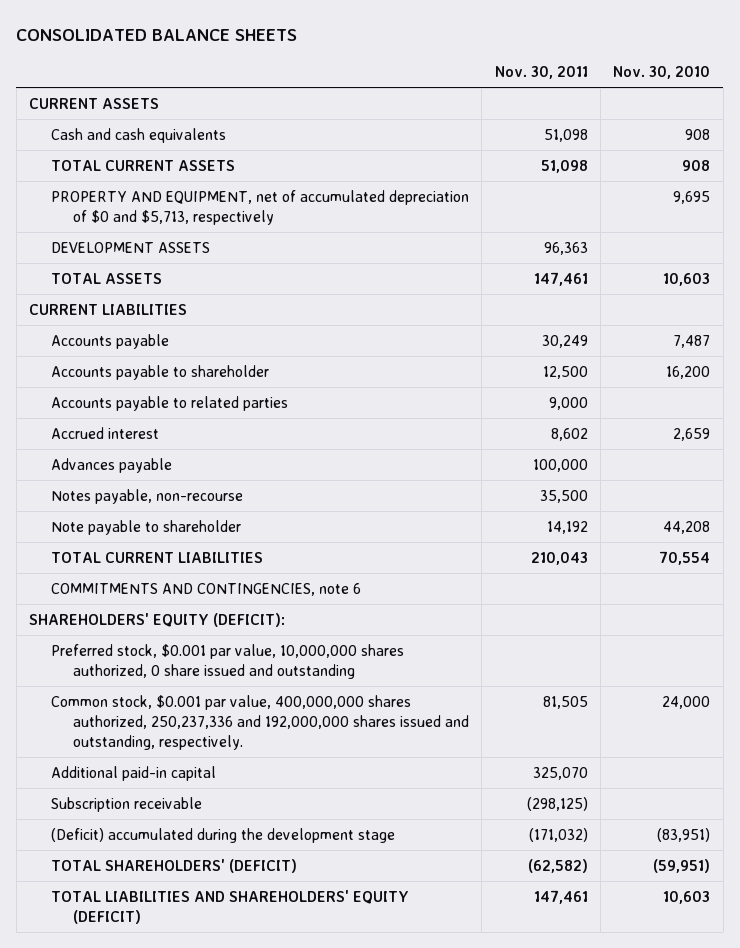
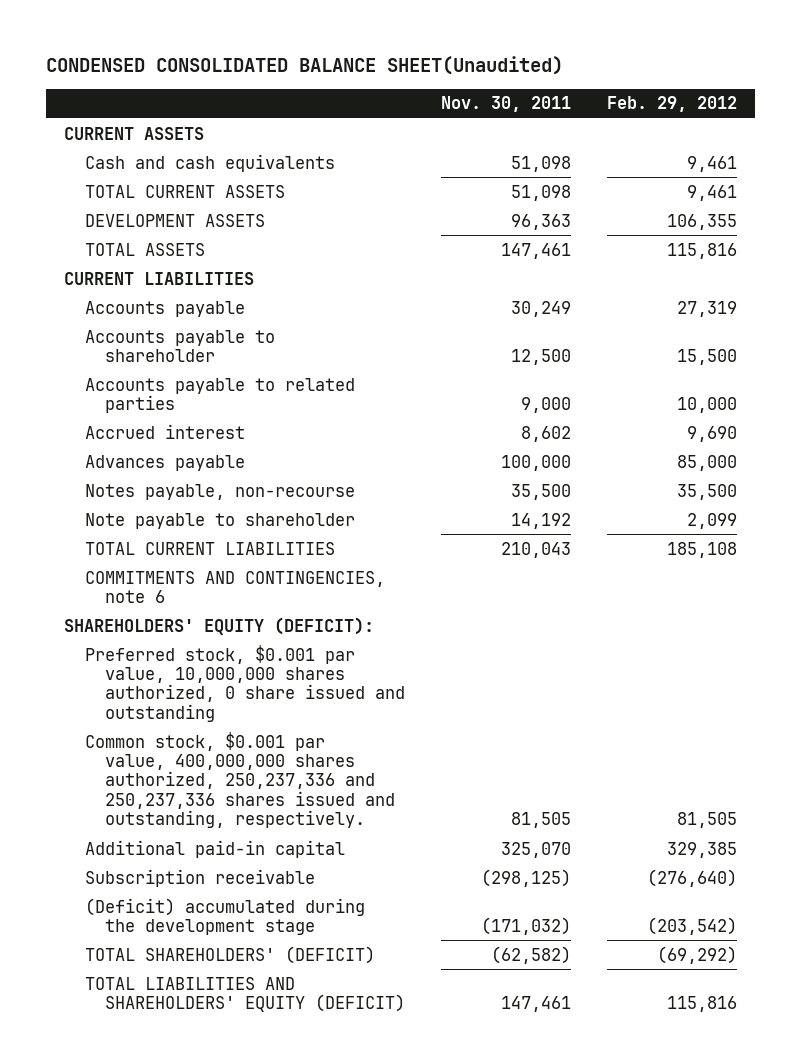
[16,28,298,41] CONSOLIDATED BALANCE SHEETS -> [46,56,564,76] CONDENSED CONSOLIDATED BALANCE SHEET(Unaudited)
[613,65,711,79] Nov. 30, 2010 -> none
none -> [607,96,738,113] Feb. 29, 2012
[50,189,469,225] PROPERTY AND EQUIPMENT, net of accumulated depreciation of $0 and $5,713, respectively -> none
[50,694,469,750] Common stock, $0.001 par value, 400,000,000 shares authorized, 250,237,336 and 192,000,000 shares issued and outstanding, respectively. -> [84,731,396,829] Common stock, $0.001 par value, 400,000,000 shares authorized, 250,237,336 and 250,237,336 shares issued and outstanding, respectively.

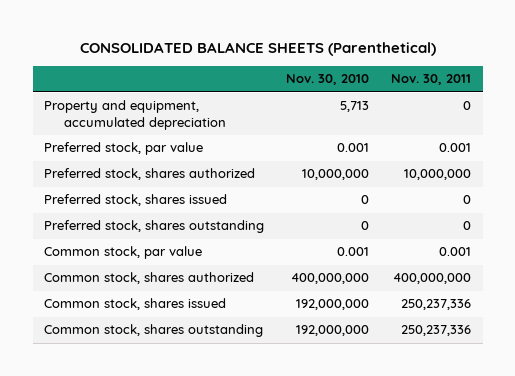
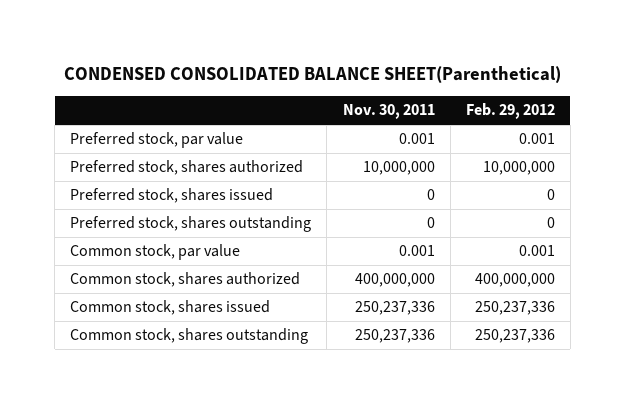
[79,41,436,56] CONSOLIDATED BALANCE SHEETS (Parenthetical) -> [63,65,561,83] CONDENSED CONSOLIDATED BALANCE SHEET(Parenthetical)
[286,74,370,86] Nov. 30, 2010 -> none
none -> [465,103,555,120] Feb. 29, 2012
[43,100,227,130] Property and equipment, accumulated depreciation -> none

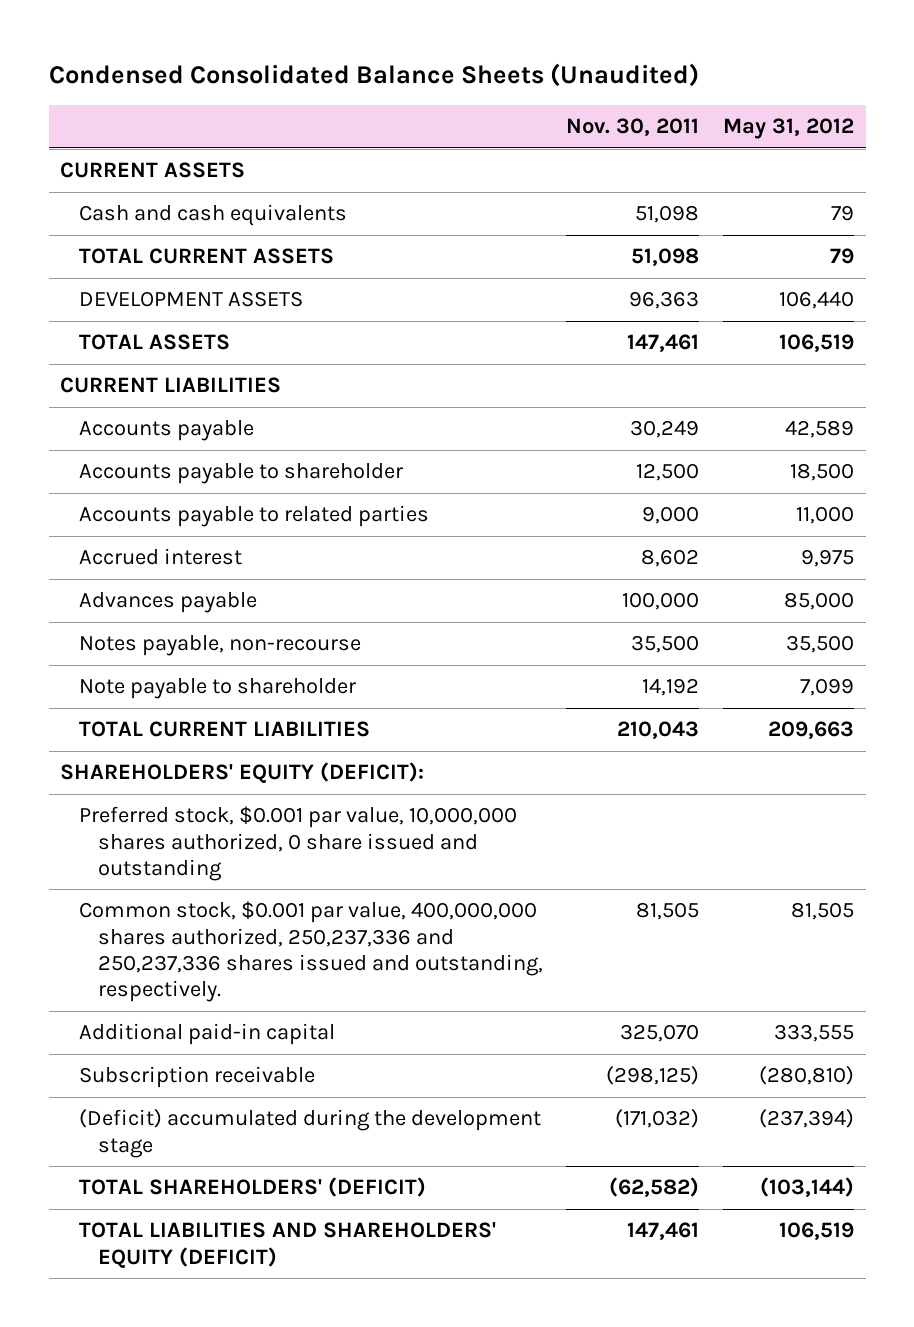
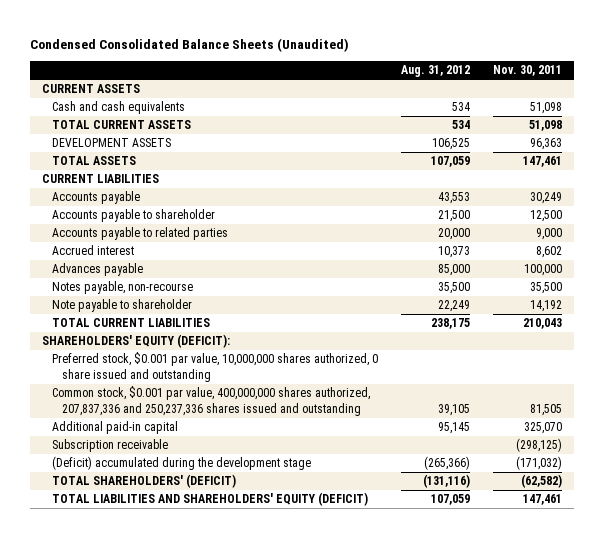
[722,118,854,140] May 31, 2012 -> none
none -> [401,65,471,78] Aug. 31, 2012
[79,901,543,1003] Common stock, $0.001 par value, 400,000,000 shares authorized, 250,237,336 and 250,237,336 shares issued and outstanding, respectively. -> [51,386,370,416] Common stock, $0.001 par value, 400,000,000 shares authorized, 207,837,336 and 250,237,336 shares issued and outstanding

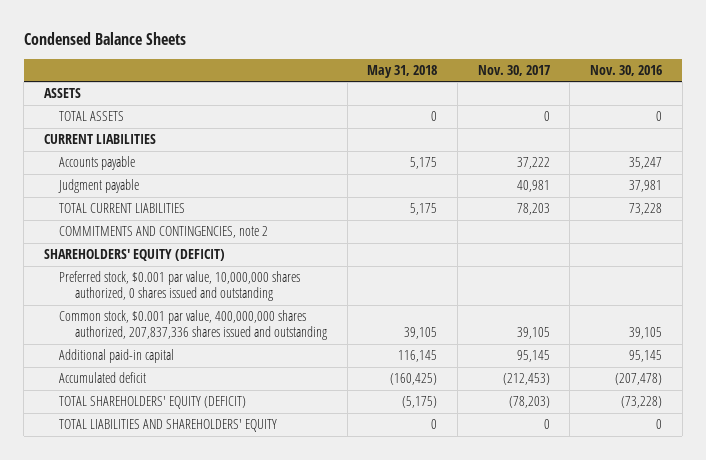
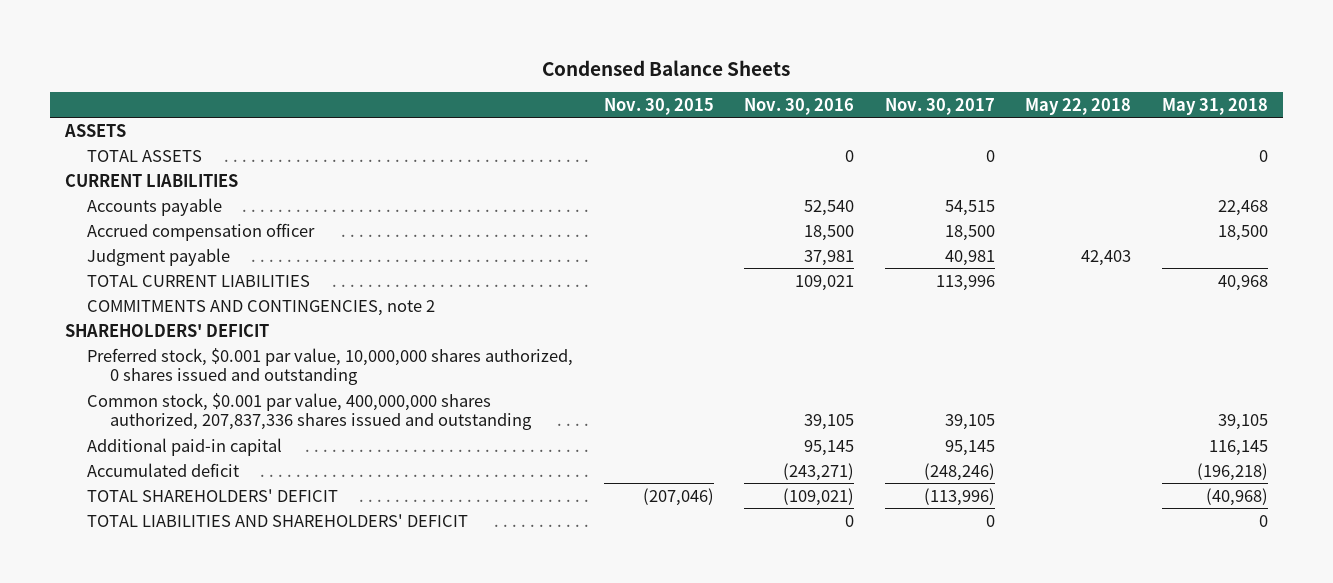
none -> [603,98,714,116] Nov. 30, 2015
none -> [1025,98,1132,116] May 22, 2018
[410,157,438,170] 5,175 -> [1217,199,1268,216] 22,468
[516,157,550,170] 37,222 -> [944,199,995,216] 54,515
[629,157,663,170] 35,247 -> [804,199,855,216] 52,540
none -> [87,222,316,241] Accrued compensation officer
[410,203,438,216] 5,175 -> [1217,274,1268,291] 40,968
[516,203,550,216] 78,203 -> [935,274,995,291] 113,996
[629,203,663,216] 73,228 -> [795,274,855,291] 109,021
[44,249,226,262] SHAREHOLDERS' EQUITY (DEFICIT) -> [65,323,270,337] SHAREHOLDERS' DEFICIT
[390,373,438,386] (160,425) -> [1196,462,1268,481] (196,218)
[502,373,550,386] (212,453) -> [923,462,995,481] (248,246)
[615,373,663,386] (207,478) -> [783,462,855,481] (243,271)
[59,396,247,410] TOTAL SHAREHOLDERS' EQUITY (DEFICIT) -> [87,488,339,502] TOTAL SHAREHOLDERS' DEFICIT
[402,396,438,409] (5,175) -> [1205,487,1268,506] (40,968)
[508,396,550,409] (78,203) -> [923,487,995,506] (113,996)
[621,396,663,409] (73,228) -> [783,487,855,506] (109,021)
[59,419,278,433] TOTAL LIABILITIES AND SHAREHOLDERS' EQUITY -> [87,513,469,527] TOTAL LIABILITIES AND SHAREHOLDERS' DEFICIT

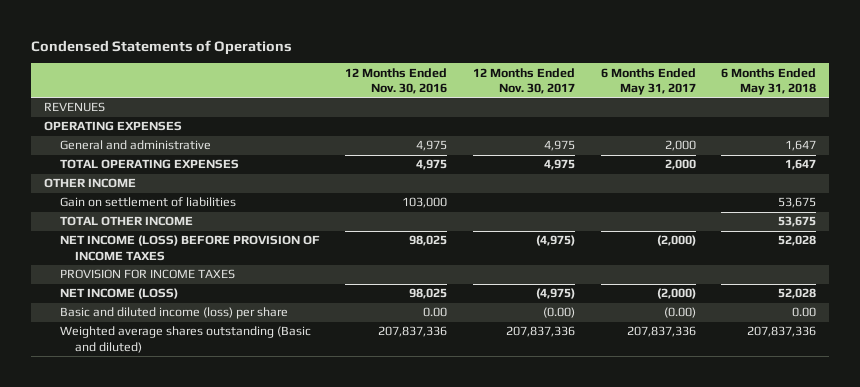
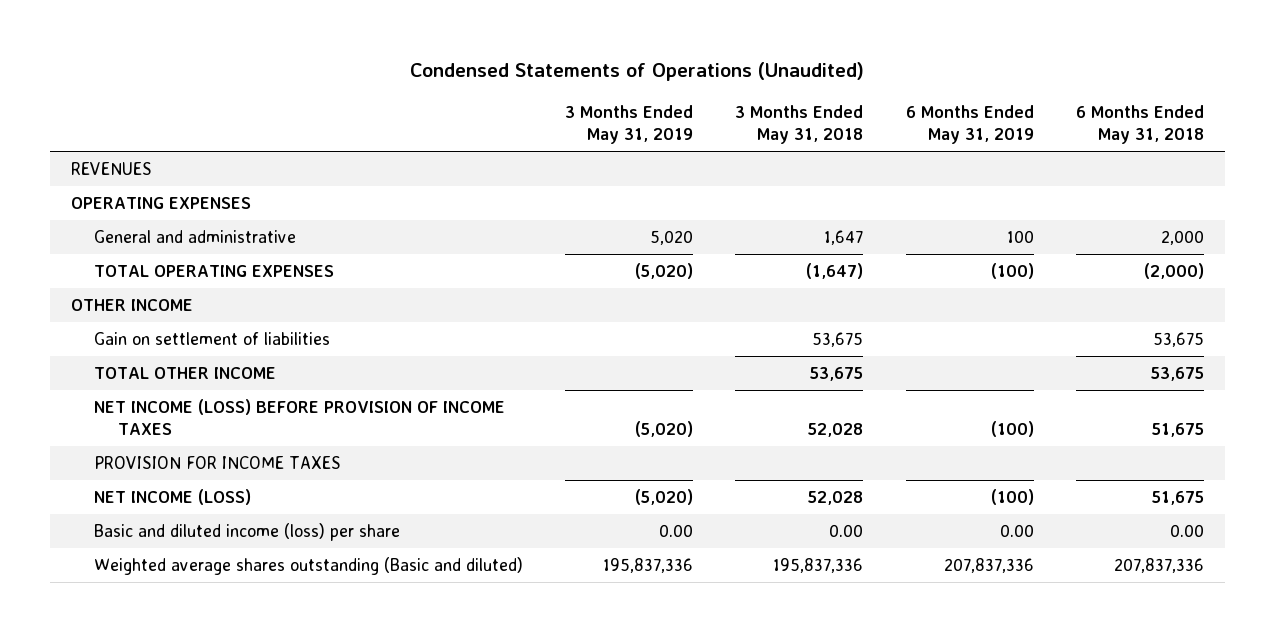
[31,39,293,55] Condensed Statements of Operations -> [410,62,865,82] Condensed Statements of Operations (Unaudited)
[345,67,448,95] 12 Months Ended Nov. 30, 2016 -> none
[472,67,575,95] 12 Months Ended Nov. 30, 2017 -> none
[600,67,696,96] 6 Months Ended May 31, 2017 -> none
none -> [565,104,694,144] 3 Months Ended May 31, 2019
none -> [735,104,864,144] 3 Months Ended May 31, 2018
none -> [905,104,1034,144] 6 Months Ended May 31, 2019
[785,140,817,152] 1,647 -> [1160,230,1204,246] 2,000
[785,159,817,171] 1,647 -> [1143,263,1204,280] (2,000)
[778,235,817,247] 52,028 -> [1151,423,1204,438] 51,675
[778,288,817,300] 52,028 -> [1151,491,1204,506] 51,675

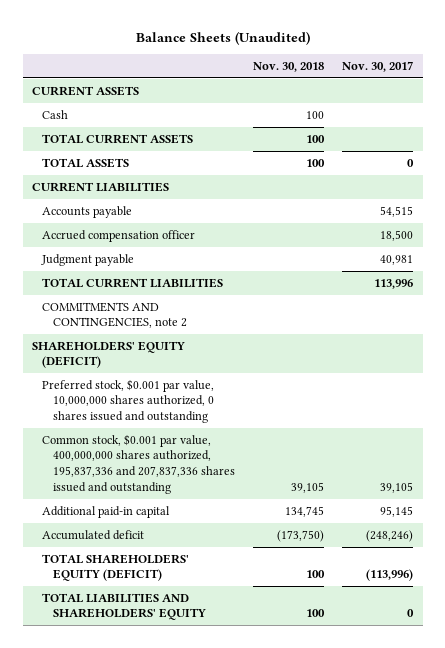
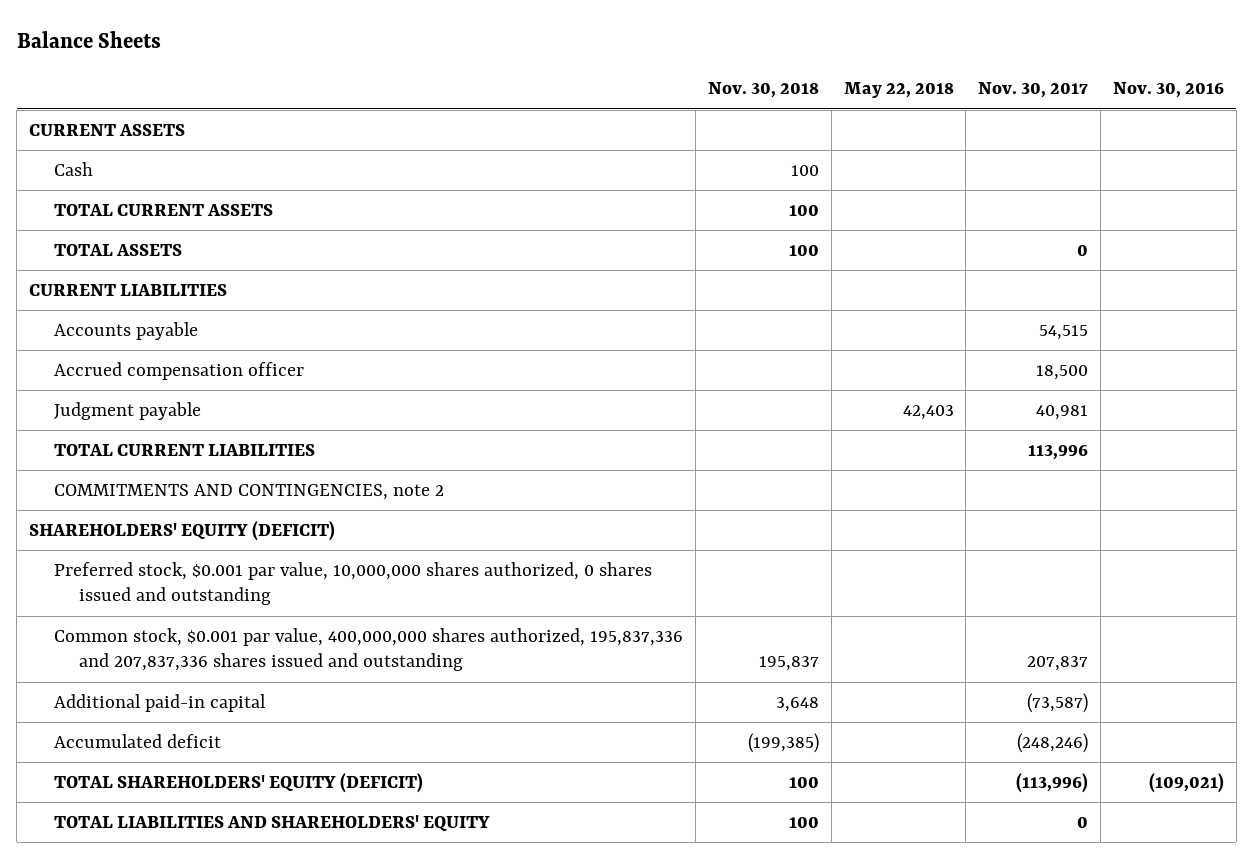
[135,30,310,45] Balance Sheets (Unaudited) -> [16,31,161,49] Balance Sheets
none -> [843,82,954,99] May 22, 2018
none -> [1112,82,1224,99] Nov. 30, 2016
[290,481,324,493] 39,105 -> [758,656,819,672] 195,837
[380,481,414,493] 39,105 -> [1027,656,1089,672] 207,837
[284,505,324,517] 134,745 -> [775,696,819,712] 3,648
[380,505,414,517] 95,145 -> [1027,692,1089,713] (73,587)
[276,529,324,542] (173,750) -> [747,732,819,753] (199,385)

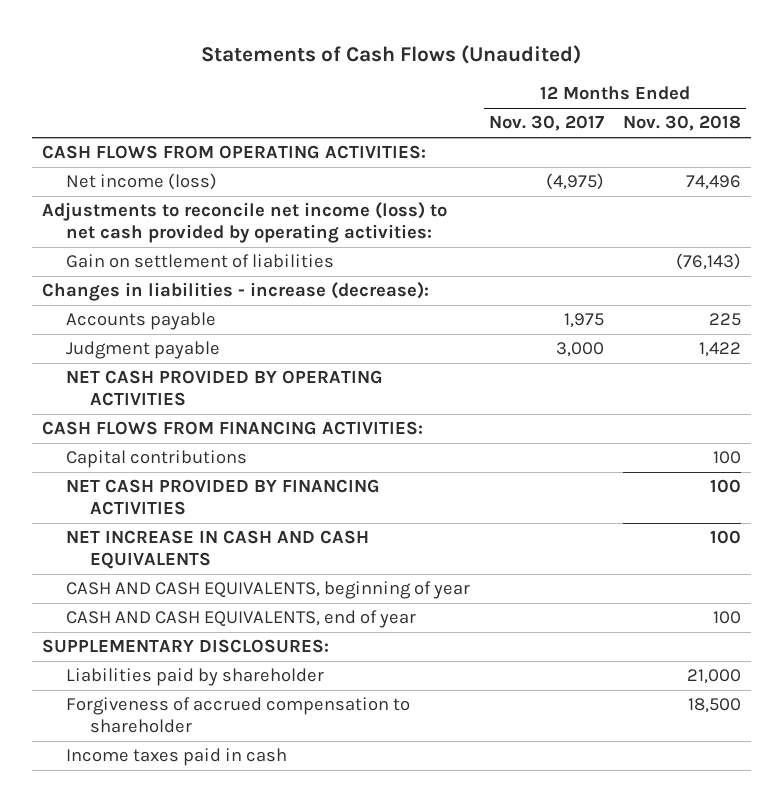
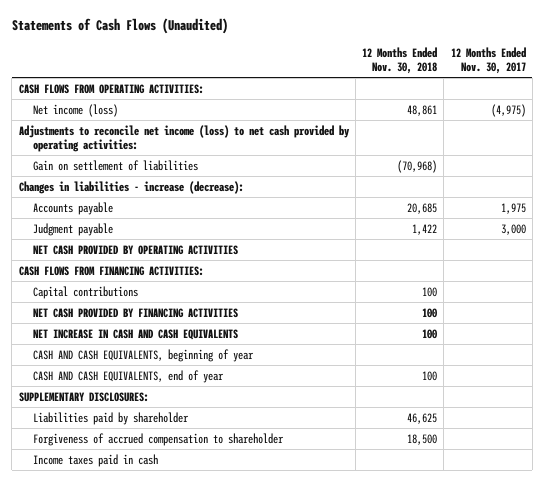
[686,175,742,191] 74,496 -> [407,104,438,116] 48,861
[676,253,742,271] (76,143) -> [397,159,438,173] (70,968)
[709,313,742,327] 225 -> [407,202,438,214] 20,685
[687,669,742,685] 21,000 -> [407,412,438,424] 46,625

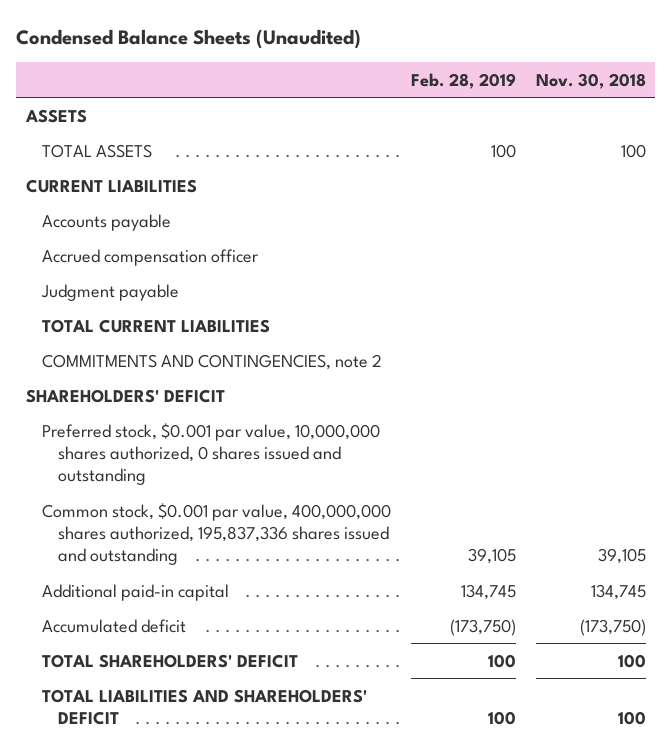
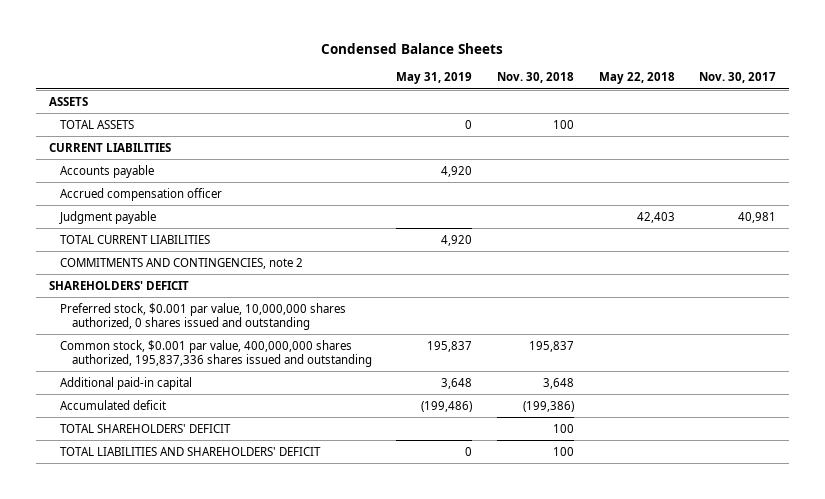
[16,29,362,50] Condensed Balance Sheets (Unaudited) -> [321,43,504,55] Condensed Balance Sheets
[410,72,516,89] Feb. 28, 2019 -> none
none -> [396,72,473,85] May 31, 2019
none -> [598,72,675,85] May 22, 2018
none -> [699,72,777,84] Nov. 30, 2017
[597,548,646,565] 39,105 -> [529,340,575,352] 195,837
[590,583,646,600] 134,745 -> [543,377,575,389] 3,648
[579,618,646,636] (173,750) -> [523,400,575,412] (199,386)

